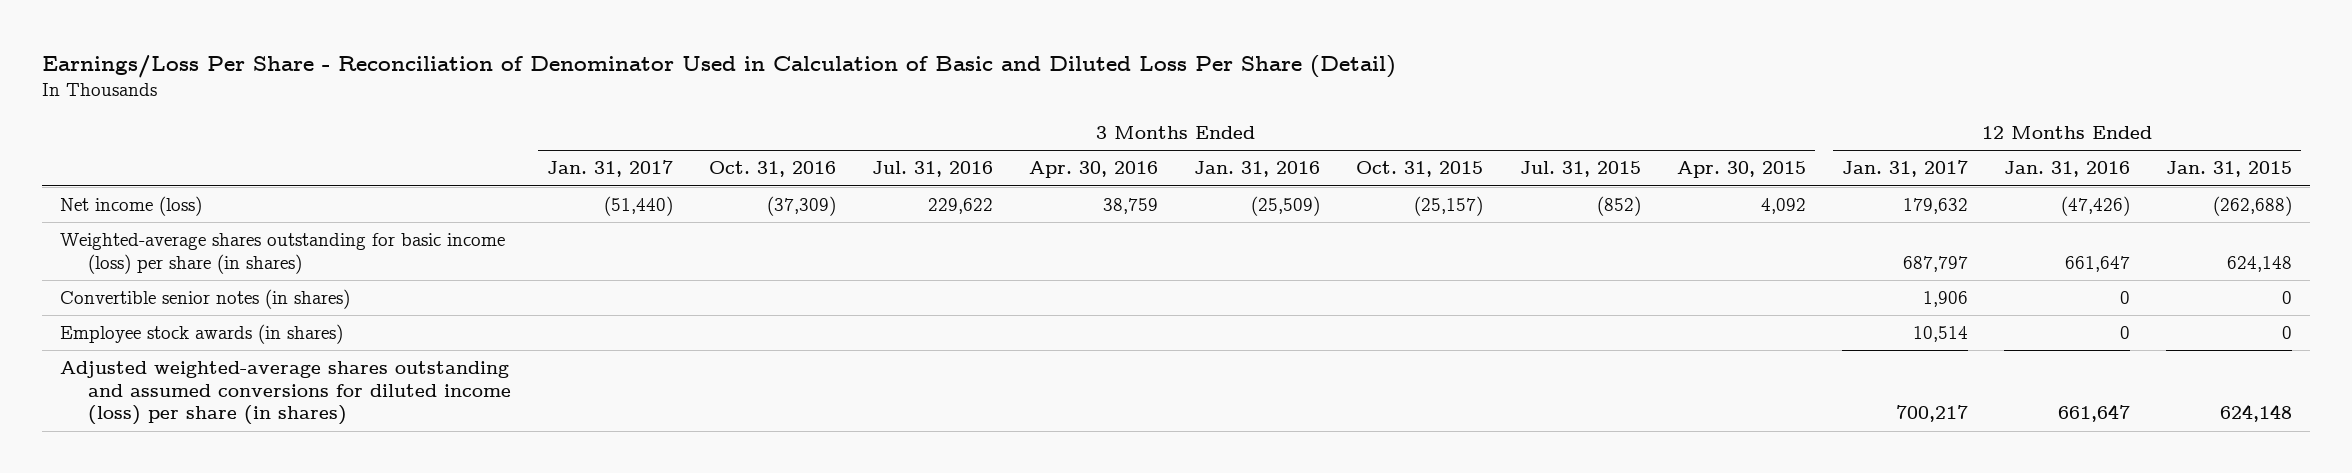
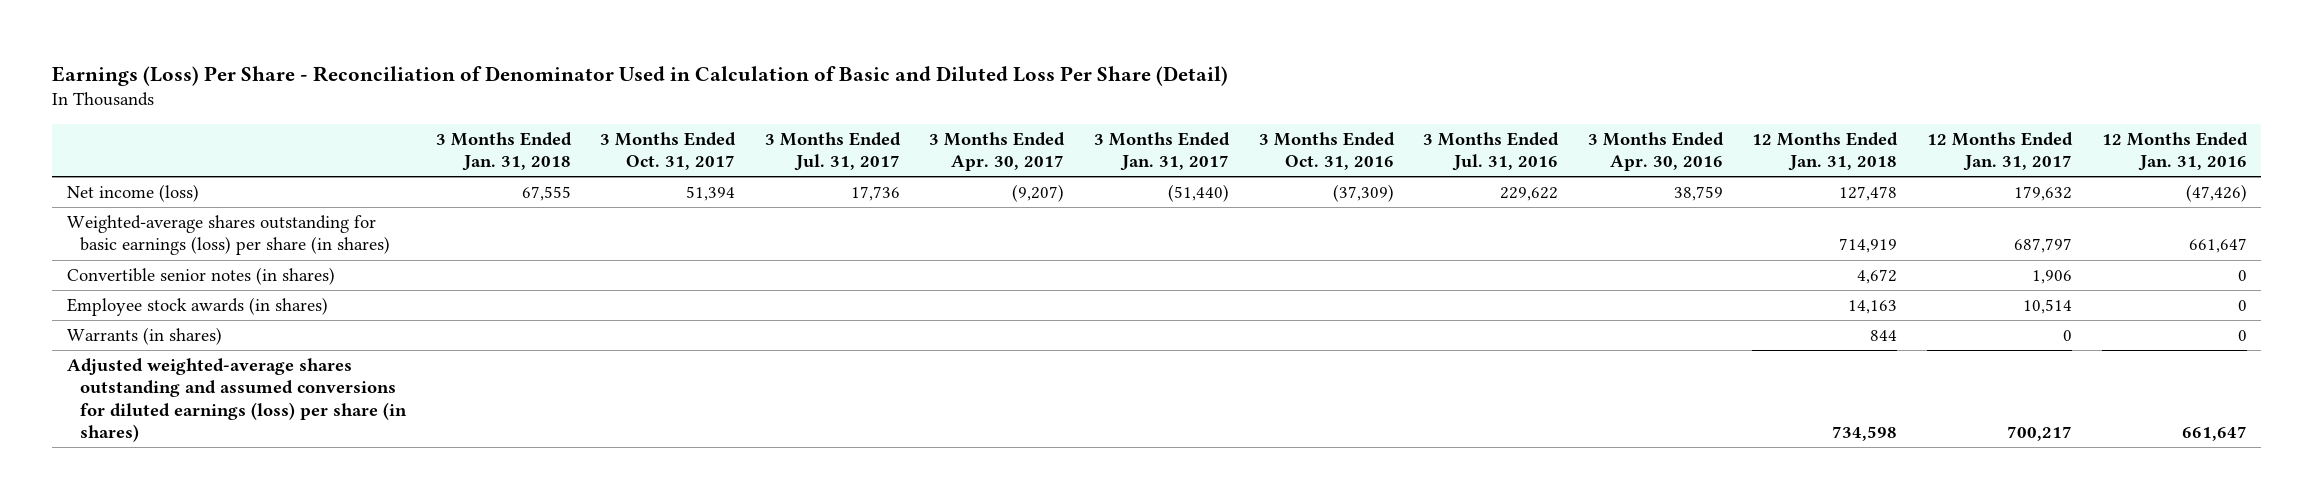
[42,54,1397,78] Earnings/Loss Per Share - Reconciliation of Denominator Used in Calculation of Basic and Diluted Loss Per Share (Detail) -> [52,65,1229,86] Earnings (Loss) Per Share - Reconciliation of Denominator Used in Calculation of Basic and Diluted Loss Per Share (Detail)
[1194,161,1321,178] Jan. 31, 2016 -> none
[1356,161,1484,178] Oct. 31, 2015 -> none
[1519,161,1641,178] Jul. 31, 2015 -> none
[1676,161,1806,179] Apr. 30, 2015 -> none
[2165,161,2292,178] Jan. 31, 2015 -> none
none -> [435,131,572,171] 3 Months Ended Jan. 31, 2018
none -> [600,131,737,170] 3 Months Ended Oct. 31, 2017
none -> [764,131,901,171] 3 Months Ended Jul. 31, 2017
none -> [929,131,1066,171] 3 Months Ended Apr. 30, 2017
none -> [1752,131,1899,171] 12 Months Ended Jan. 31, 2018
[60,233,506,274] Weighted-average shares outstanding for basic income (loss) per share (in shares) -> [66,215,391,256] Weighted-average shares outstanding for basic earnings (loss) per share (in shares)
none -> [66,327,222,346] Warrants (in shares)
[60,361,512,426] Adjusted weighted-average shares outstanding and assumed conversions for diluted income (loss) per share (in shares) -> [66,358,408,442] Adjusted weighted-average shares outstanding and assumed conversions for diluted earnings (loss) per share (in shares)

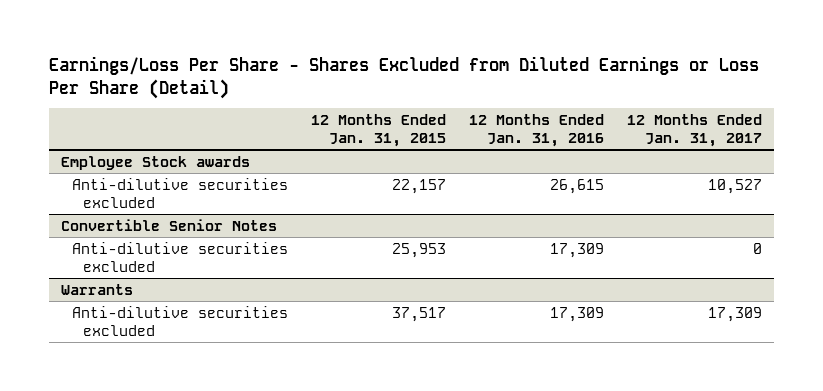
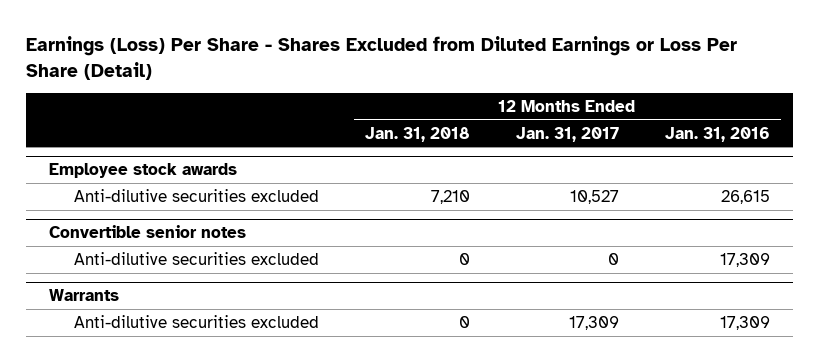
[49,56,760,99] Earnings/Loss Per Share - Shares Excluded from Diluted Earnings or Loss Per Share (Detail) -> [26,36,738,80] Earnings (Loss) Per Share - Shares Excluded from Diluted Earnings or Loss Per Share (Detail)
[310,113,446,147] 12 Months Ended Jan. 31, 2015 -> none
none -> [365,126,471,142] Jan. 31, 2018
[60,155,250,170] Employee Stock awards -> [48,163,237,179] Employee stock awards
[60,218,277,231] Convertible Senior Notes -> [48,225,246,239] Convertible senior notes

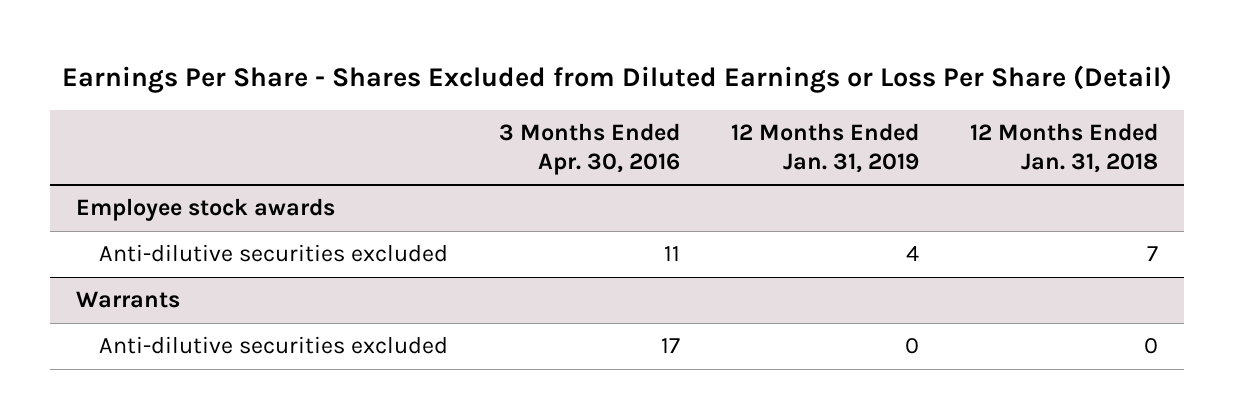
[26,36,738,80] Earnings (Loss) Per Share - Shares Excluded from Diluted Earnings or Loss Per Share (Detail) -> [61,65,1172,94] Earnings Per Share - Shares Excluded from Diluted Earnings or Loss Per Share (Detail)
[515,126,619,142] Jan. 31, 2017 -> none
[664,126,770,142] Jan. 31, 2016 -> none
none -> [498,122,680,175] 3 Months Ended Apr. 30, 2016
none -> [730,122,919,173] 12 Months Ended Jan. 31, 2019
[48,225,246,239] Convertible senior notes -> none
[74,251,320,265] Anti-dilutive securities excluded -> none
[431,189,471,204] 7,210 -> [1147,246,1159,262] 7

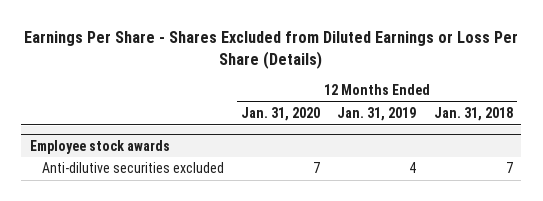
[61,65,1172,94] Earnings Per Share - Shares Excluded from Diluted Earnings or Loss Per Share (Detail) -> [24,31,519,69] Earnings Per Share - Shares Excluded from Diluted Earnings or Loss Per Share (Details)
[498,122,680,175] 3 Months Ended Apr. 30, 2016 -> none
none -> [241,107,321,122] Jan. 31, 2020
[75,291,180,309] Warrants -> none
[98,336,448,355] Anti-dilutive securities excluded -> none

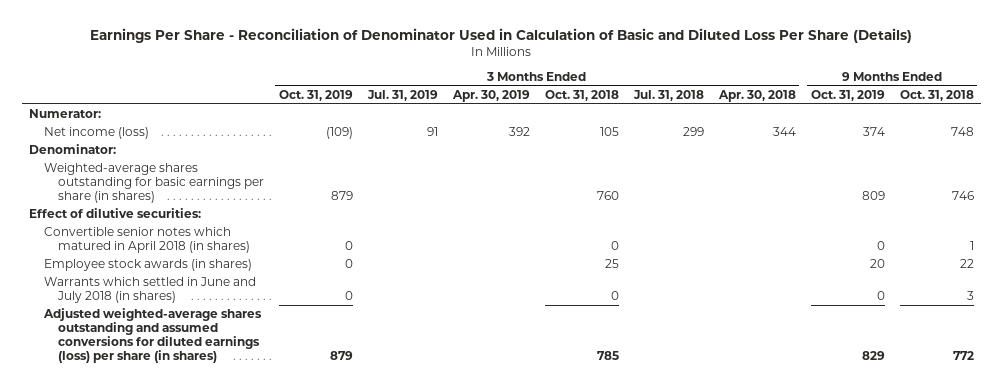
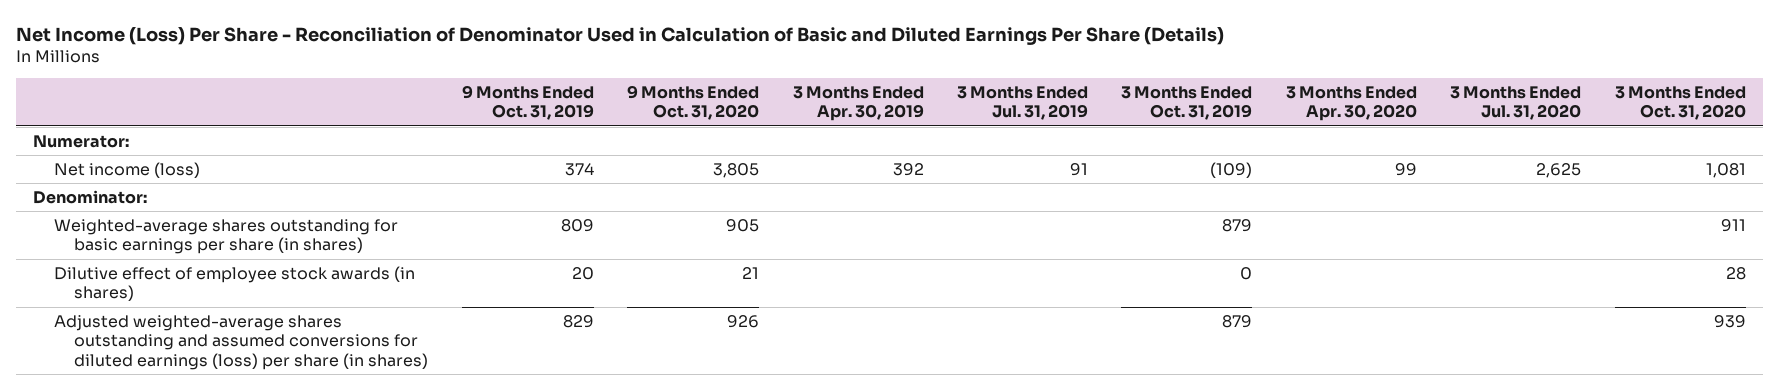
[90,28,913,44] Earnings Per Share - Reconciliation of Denominator Used in Calculation of Basic and Diluted Loss Per Share (Details) -> [16,26,1225,45] Net Income (Loss) Per Share - Reconciliation of Denominator Used in Calculation of Basic and Diluted Earnings Per Share (Details)
[544,89,619,101] Oct. 31, 2018 -> none
[632,89,704,101] Jul. 31, 2018 -> none
[717,89,796,102] Apr. 30, 2018 -> none
[899,89,974,101] Oct. 31, 2018 -> none
none -> [627,84,760,121] 9 Months Ended Oct. 31, 2020
none -> [1285,85,1417,122] 3 Months Ended Apr. 30, 2020
none -> [1450,85,1582,121] 3 Months Ended Jul. 31, 2020
none -> [1614,85,1746,121] 3 Months Ended Oct. 31, 2020
[29,208,202,219] Effect of dilutive securities: -> none
[43,227,251,253] Convertible senior notes which matured in April 2018 (in shares) -> none
[43,277,256,303] Warrants which settled in June and July 2018 (in shares) -> none
[43,259,252,272] Employee stock awards (in shares) -> [53,265,415,302] Dilutive effect of employee stock awards (in shares)

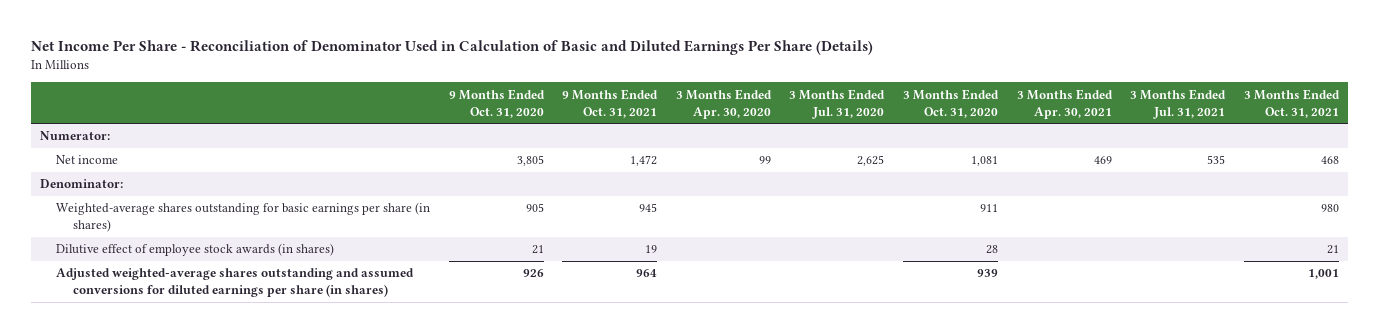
[16,26,1225,45] Net Income (Loss) Per Share - Reconciliation of Denominator Used in Calculation of Basic and Diluted Earnings Per Share (Details) -> [30,40,873,56] Net Income Per Share - Reconciliation of Denominator Used in Calculation of Basic and Diluted Earnings Per Share (Details)
[461,84,594,121] 9 Months Ended Oct. 31, 2019 -> none
[792,85,924,122] 3 Months Ended Apr. 30, 2019 -> none
[957,85,1089,121] 3 Months Ended Jul. 31, 2019 -> none
[1121,85,1253,121] 3 Months Ended Oct. 31, 2019 -> none
none -> [562,88,659,118] 9 Months Ended Oct. 31, 2021
none -> [1016,88,1113,119] 3 Months Ended Apr. 30, 2021
none -> [1130,88,1227,119] 3 Months Ended Jul. 31, 2021
none -> [1243,88,1340,118] 3 Months Ended Oct. 31, 2021
[53,161,200,178] Net income (loss) -> [56,155,119,165] Net income
[53,314,429,371] Adjusted weighted-average shares outstanding and assumed conversions for diluted earnings (loss) per share (in shares) -> [56,268,415,298] Adjusted weighted-average shares outstanding and assumed conversions for diluted earnings per share (in shares)

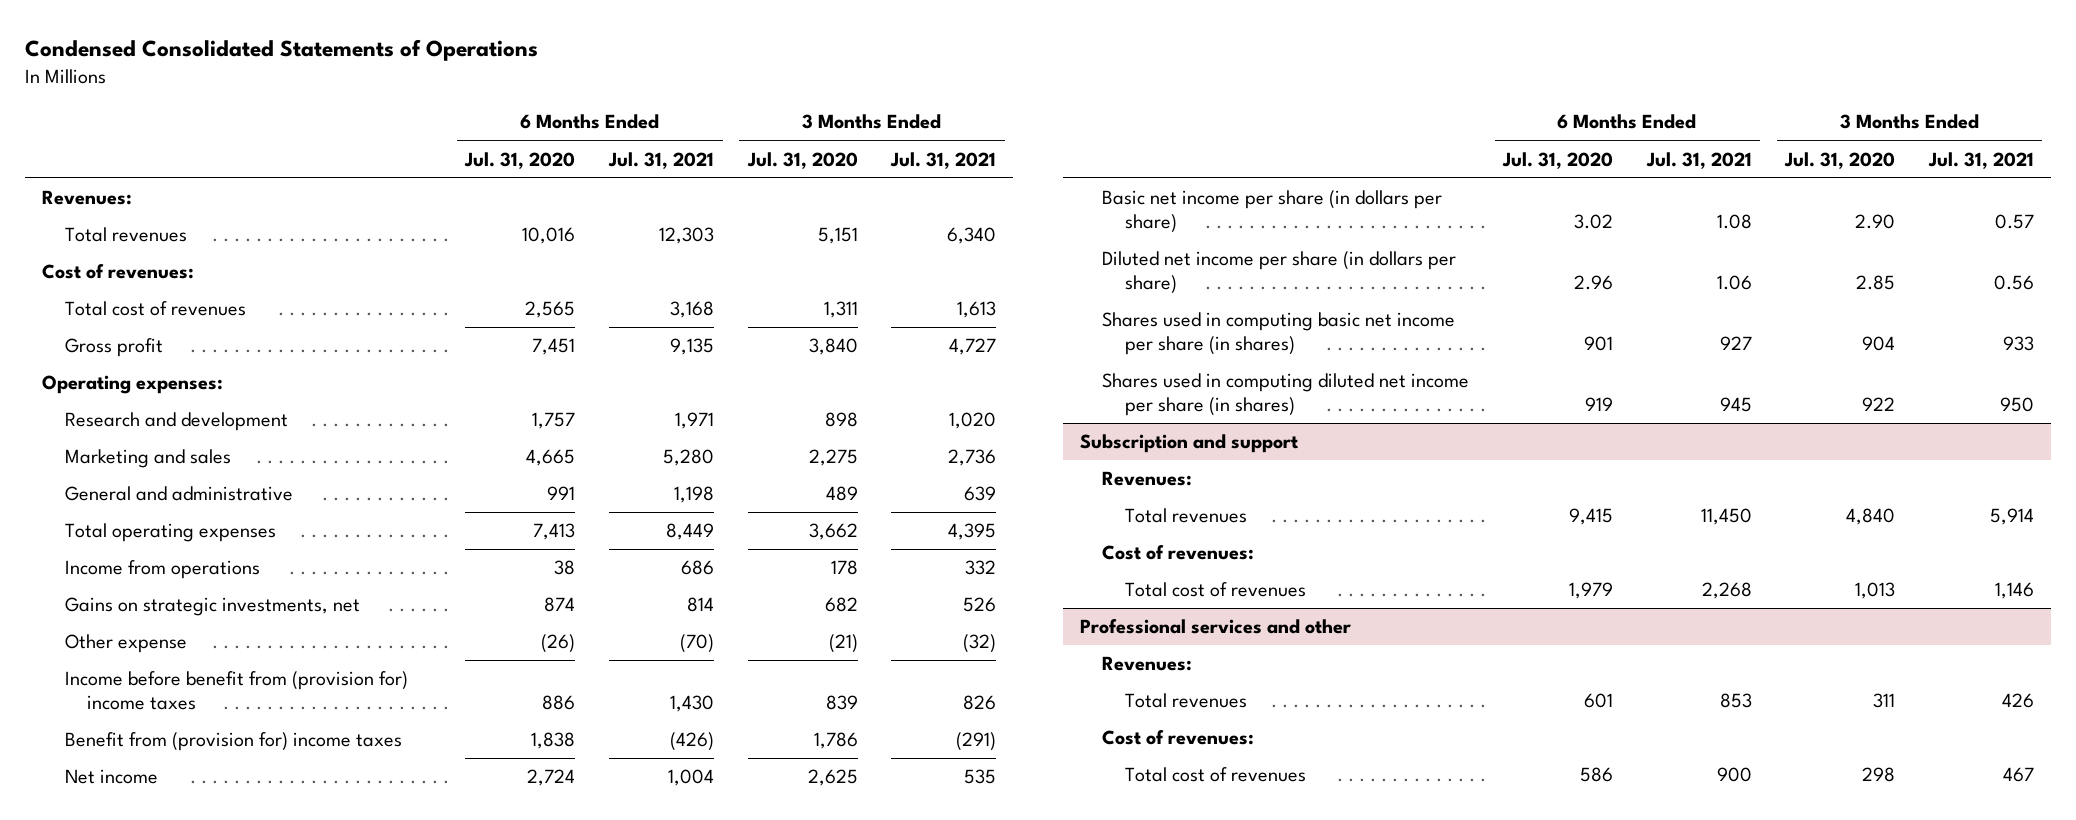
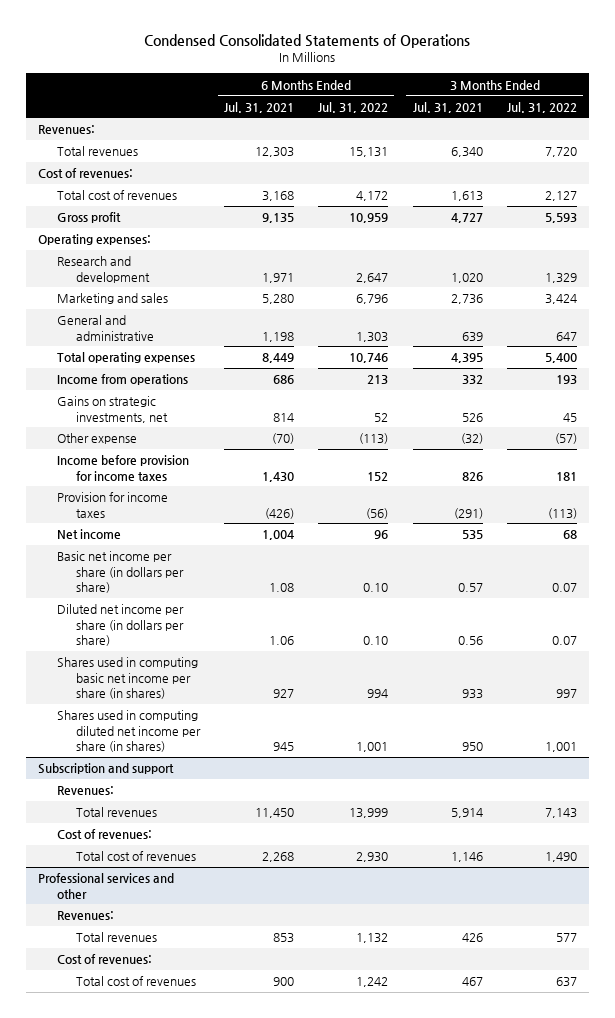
[464,151,576,169] Jul. 31, 2020 -> none
[746,151,858,169] Jul. 31, 2020 -> none
none -> [318,101,389,113] Jul. 31, 2022
none -> [506,101,577,113] Jul. 31, 2022
[64,671,408,711] Income before benefit from (provision for) income taxes -> [56,455,189,481] Income before provision for income taxes
[64,732,402,752] Benefit from (provision for) income taxes -> [56,492,168,518] Provision for income taxes

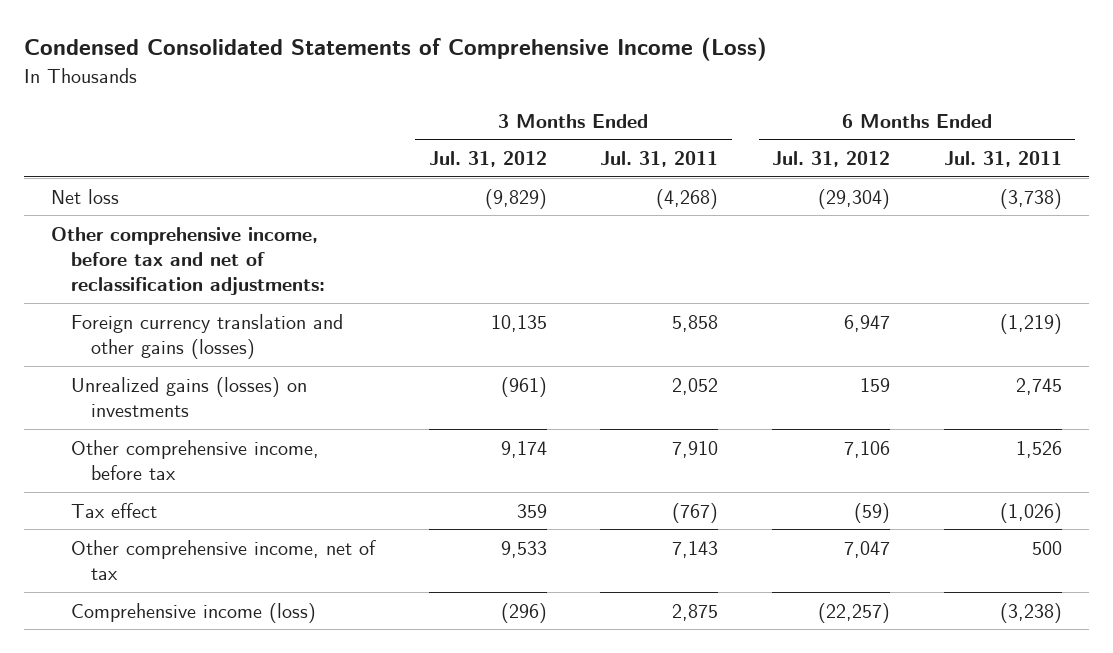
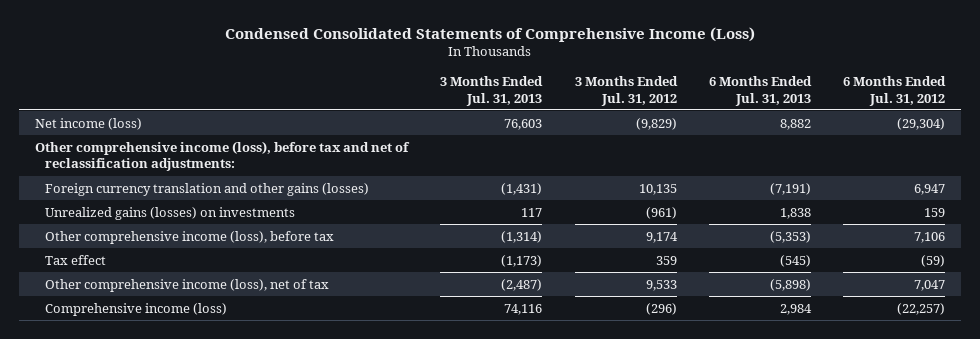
[600,151,719,168] Jul. 31, 2011 -> none
[943,151,1062,168] Jul. 31, 2011 -> none
none -> [440,75,544,106] 3 Months Ended Jul. 31, 2013
none -> [708,75,812,106] 6 Months Ended Jul. 31, 2013
[51,188,120,204] Net loss -> [35,117,143,130] Net income (loss)
[51,226,325,296] Other comprehensive income, before tax and net of reclassification adjustments: -> [35,140,411,172] Other comprehensive income (loss), before tax and net of reclassification adjustments:
[70,439,319,481] Other comprehensive income, before tax -> [45,230,335,244] Other comprehensive income (loss), before tax
[70,539,376,581] Other comprehensive income, net of tax -> [45,278,330,292] Other comprehensive income (loss), net of tax

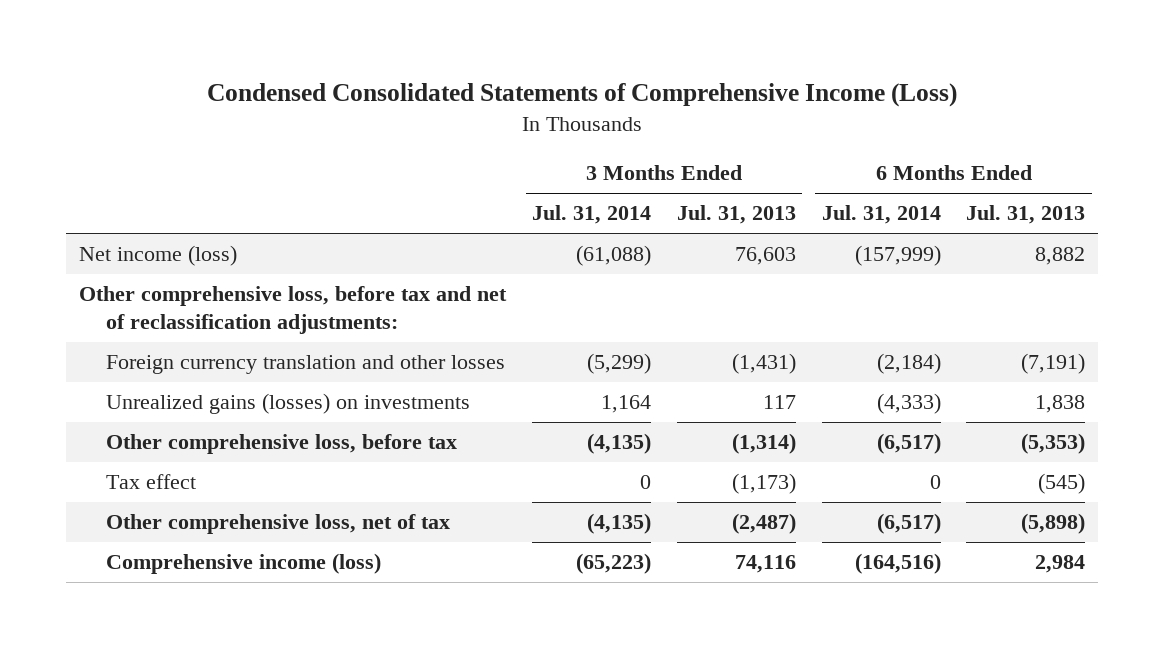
[574,75,678,106] 3 Months Ended Jul. 31, 2012 -> none
[843,75,947,106] 6 Months Ended Jul. 31, 2012 -> none
none -> [532,205,652,225] Jul. 31, 2014
none -> [821,205,941,225] Jul. 31, 2014
[35,140,411,172] Other comprehensive income (loss), before tax and net of reclassification adjustments: -> [79,286,508,335] Other comprehensive loss, before tax and net of reclassification adjustments:
[45,182,370,196] Foreign currency translation and other gains (losses) -> [105,355,505,375] Foreign currency translation and other losses
[45,230,335,244] Other comprehensive income (loss), before tax -> [105,434,457,455] Other comprehensive loss, before tax
[45,278,330,292] Other comprehensive income (loss), net of tax -> [105,514,450,535] Other comprehensive loss, net of tax

